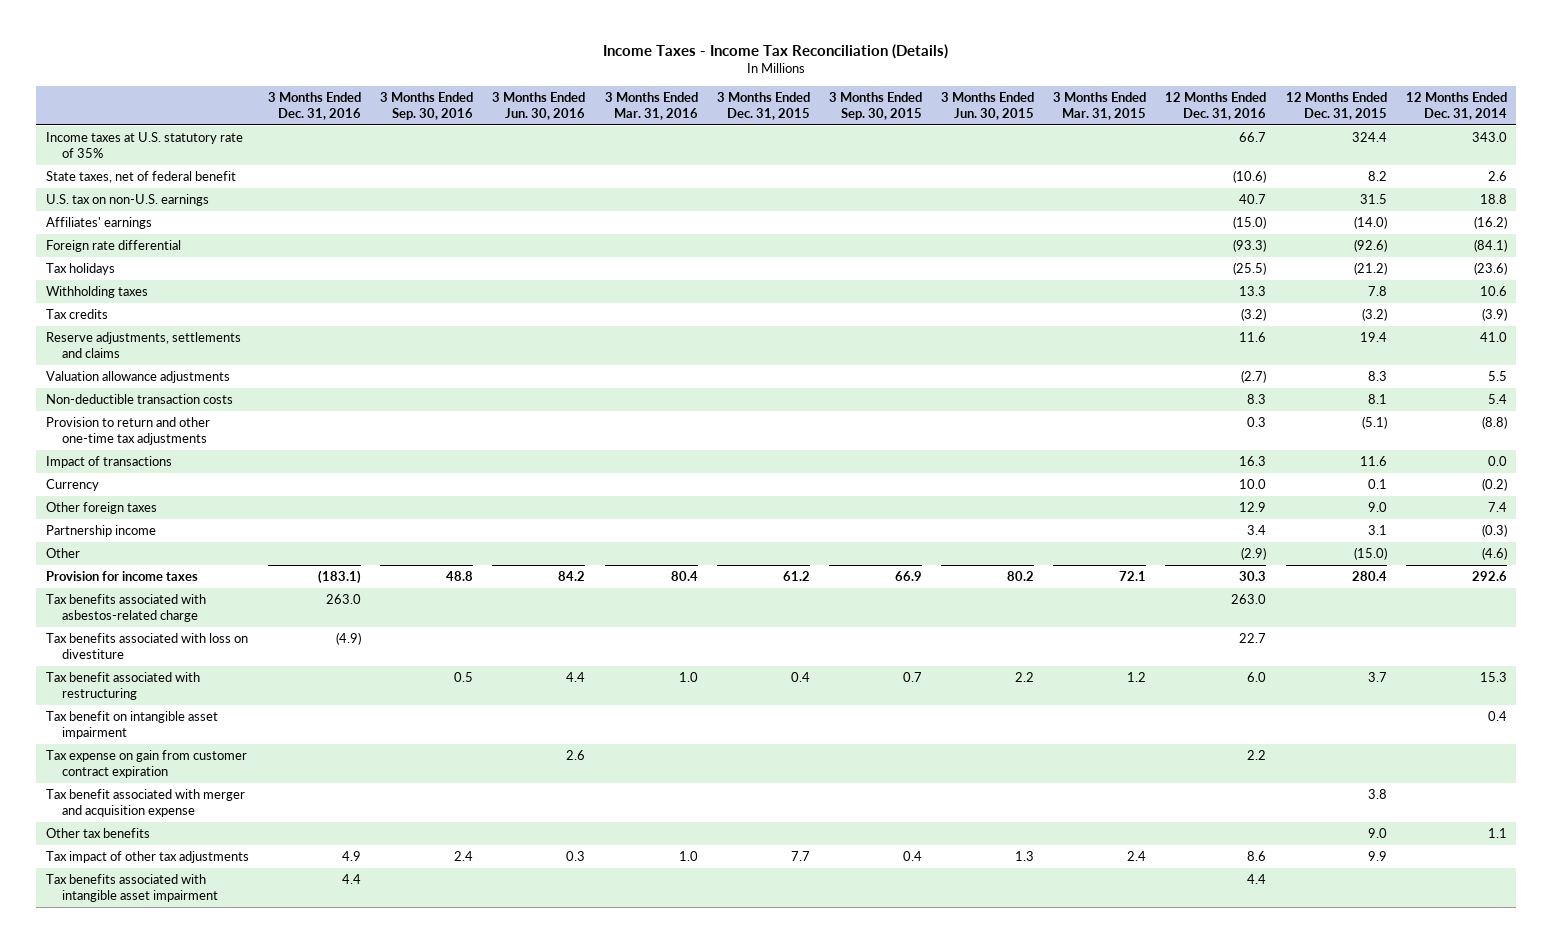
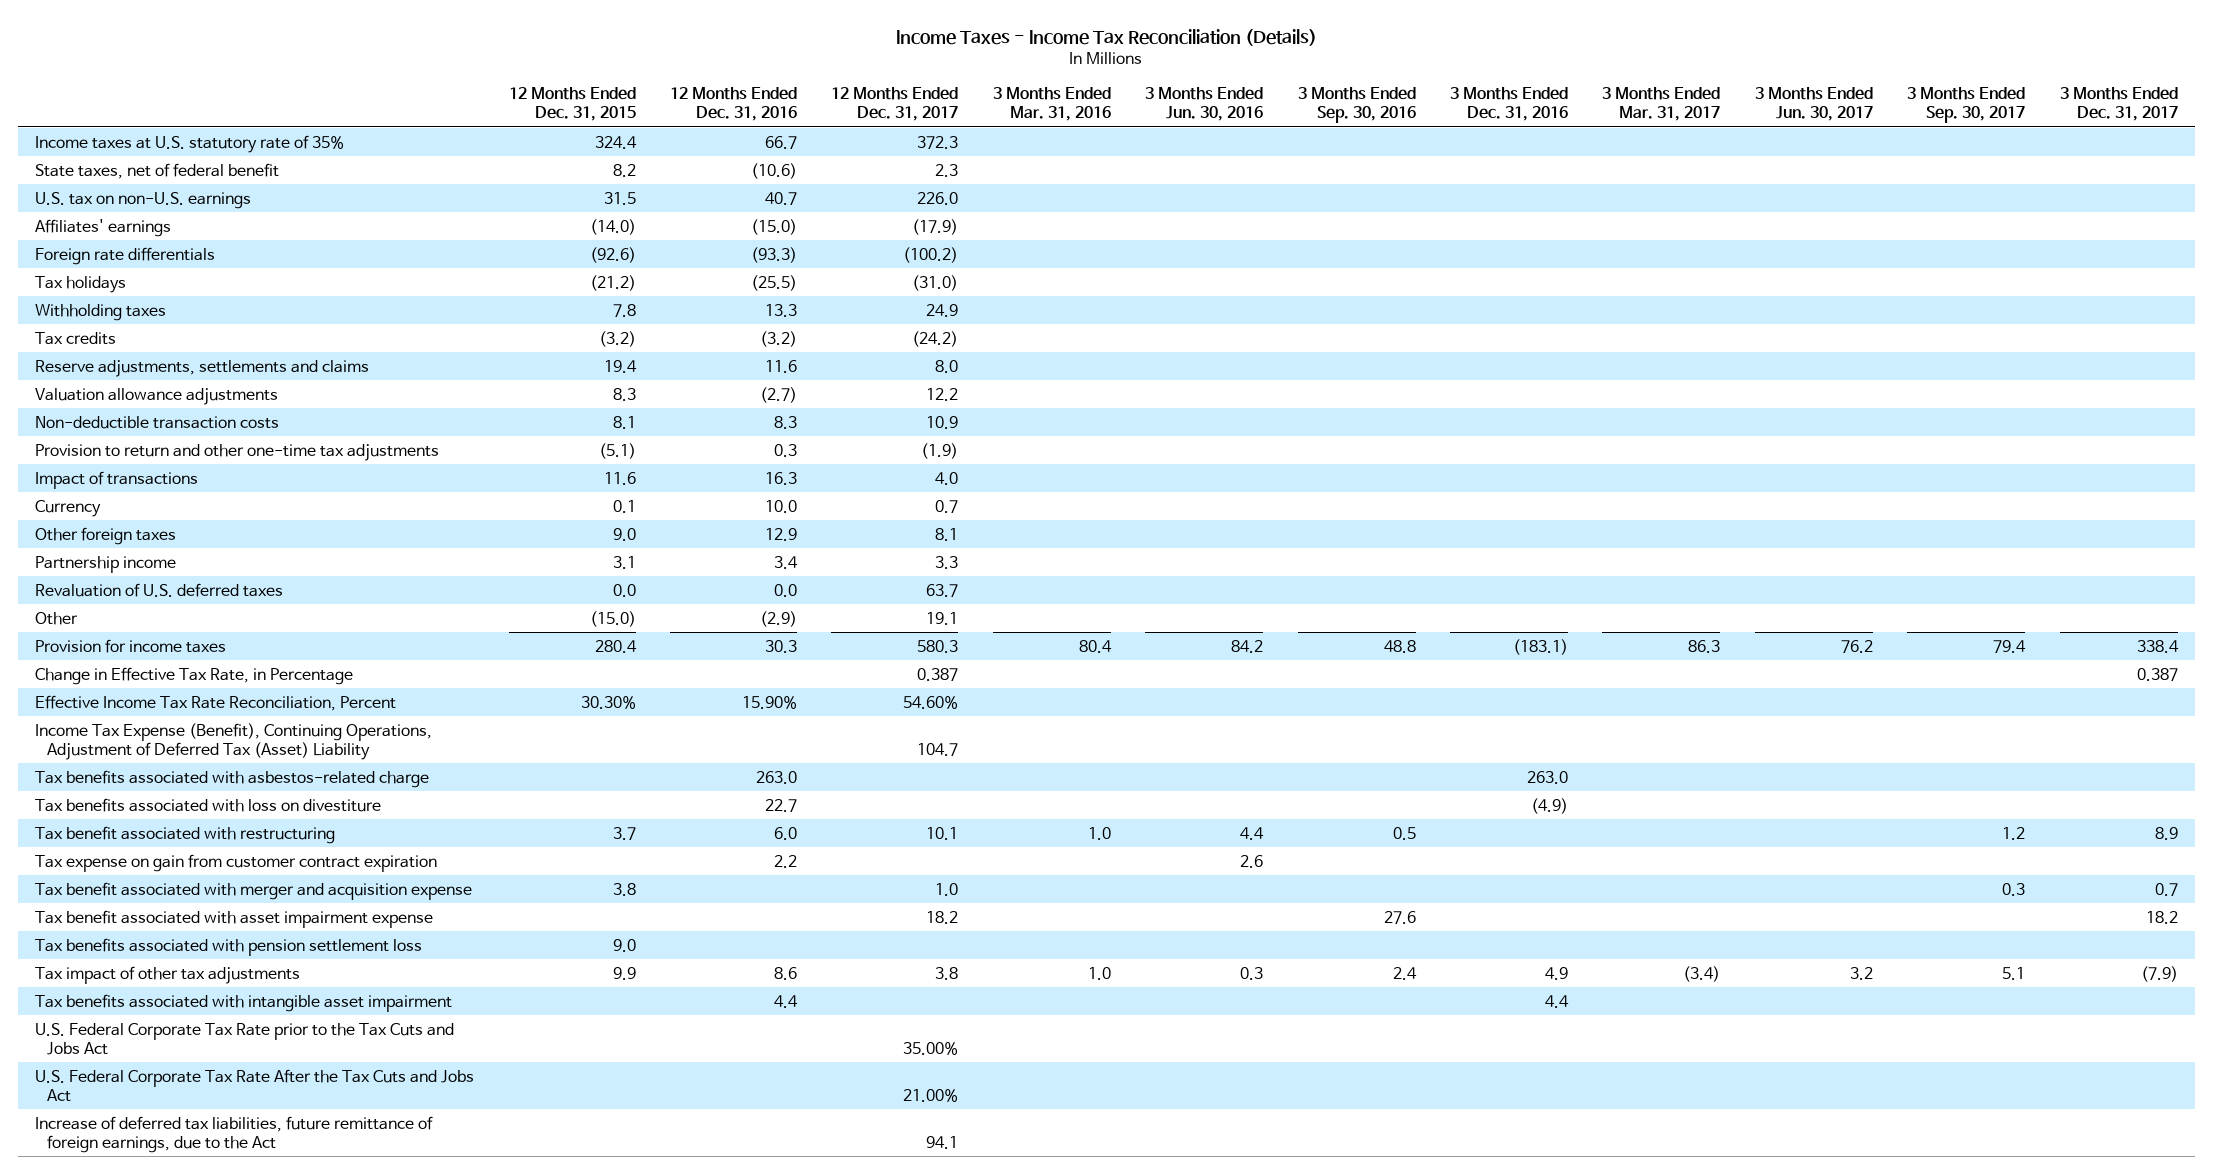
[716,91,810,120] 3 Months Ended Dec. 31, 2015 -> none
[828,91,922,120] 3 Months Ended Sep. 30, 2015 -> none
[941,91,1035,120] 3 Months Ended Jun. 30, 2015 -> none
[1053,91,1147,120] 3 Months Ended Mar. 31, 2015 -> none
[1405,91,1507,120] 12 Months Ended Dec. 31, 2014 -> none
none -> [831,87,959,122] 12 Months Ended Dec. 31, 2017
none -> [1602,87,1721,122] 3 Months Ended Mar. 31, 2017
none -> [1754,87,1873,122] 3 Months Ended Jun. 30, 2017
none -> [1907,87,2026,124] 3 Months Ended Sep. 30, 2017
none -> [2059,87,2178,122] 3 Months Ended Dec. 31, 2017
[45,240,181,253] Foreign rate differential -> [35,246,216,265] Foreign rate differentials
none -> [35,582,284,597] Revaluation of U.S. deferred taxes
none -> [35,666,354,685] Change in Effective Tax Rate, in Percentage
none -> [35,694,397,711] Effective Income Tax Rate Reconciliation, Percent
none -> [35,722,433,760] Income Tax Expense (Benefit), Continuing Operations, Adjustment of Deferred Tax (Asset) Liability
[45,711,218,740] Tax benefit on intangible asset impairment -> none
none -> [35,909,434,928] Tax benefit associated with asset impairment expense
[45,828,150,839] Other tax benefits -> [35,937,423,956] Tax benefits associated with pension settlement loss
none -> [35,1022,455,1055] U.S. Federal Corporate Tax Rate prior to the Tax Cuts and Jobs Act
none -> [35,1068,475,1102] U.S. Federal Corporate Tax Rate After the Tax Cuts and Jobs Act
none -> [35,1115,434,1153] Increase of deferred tax liabilities, future remittance of foreign earnings, due to the Act

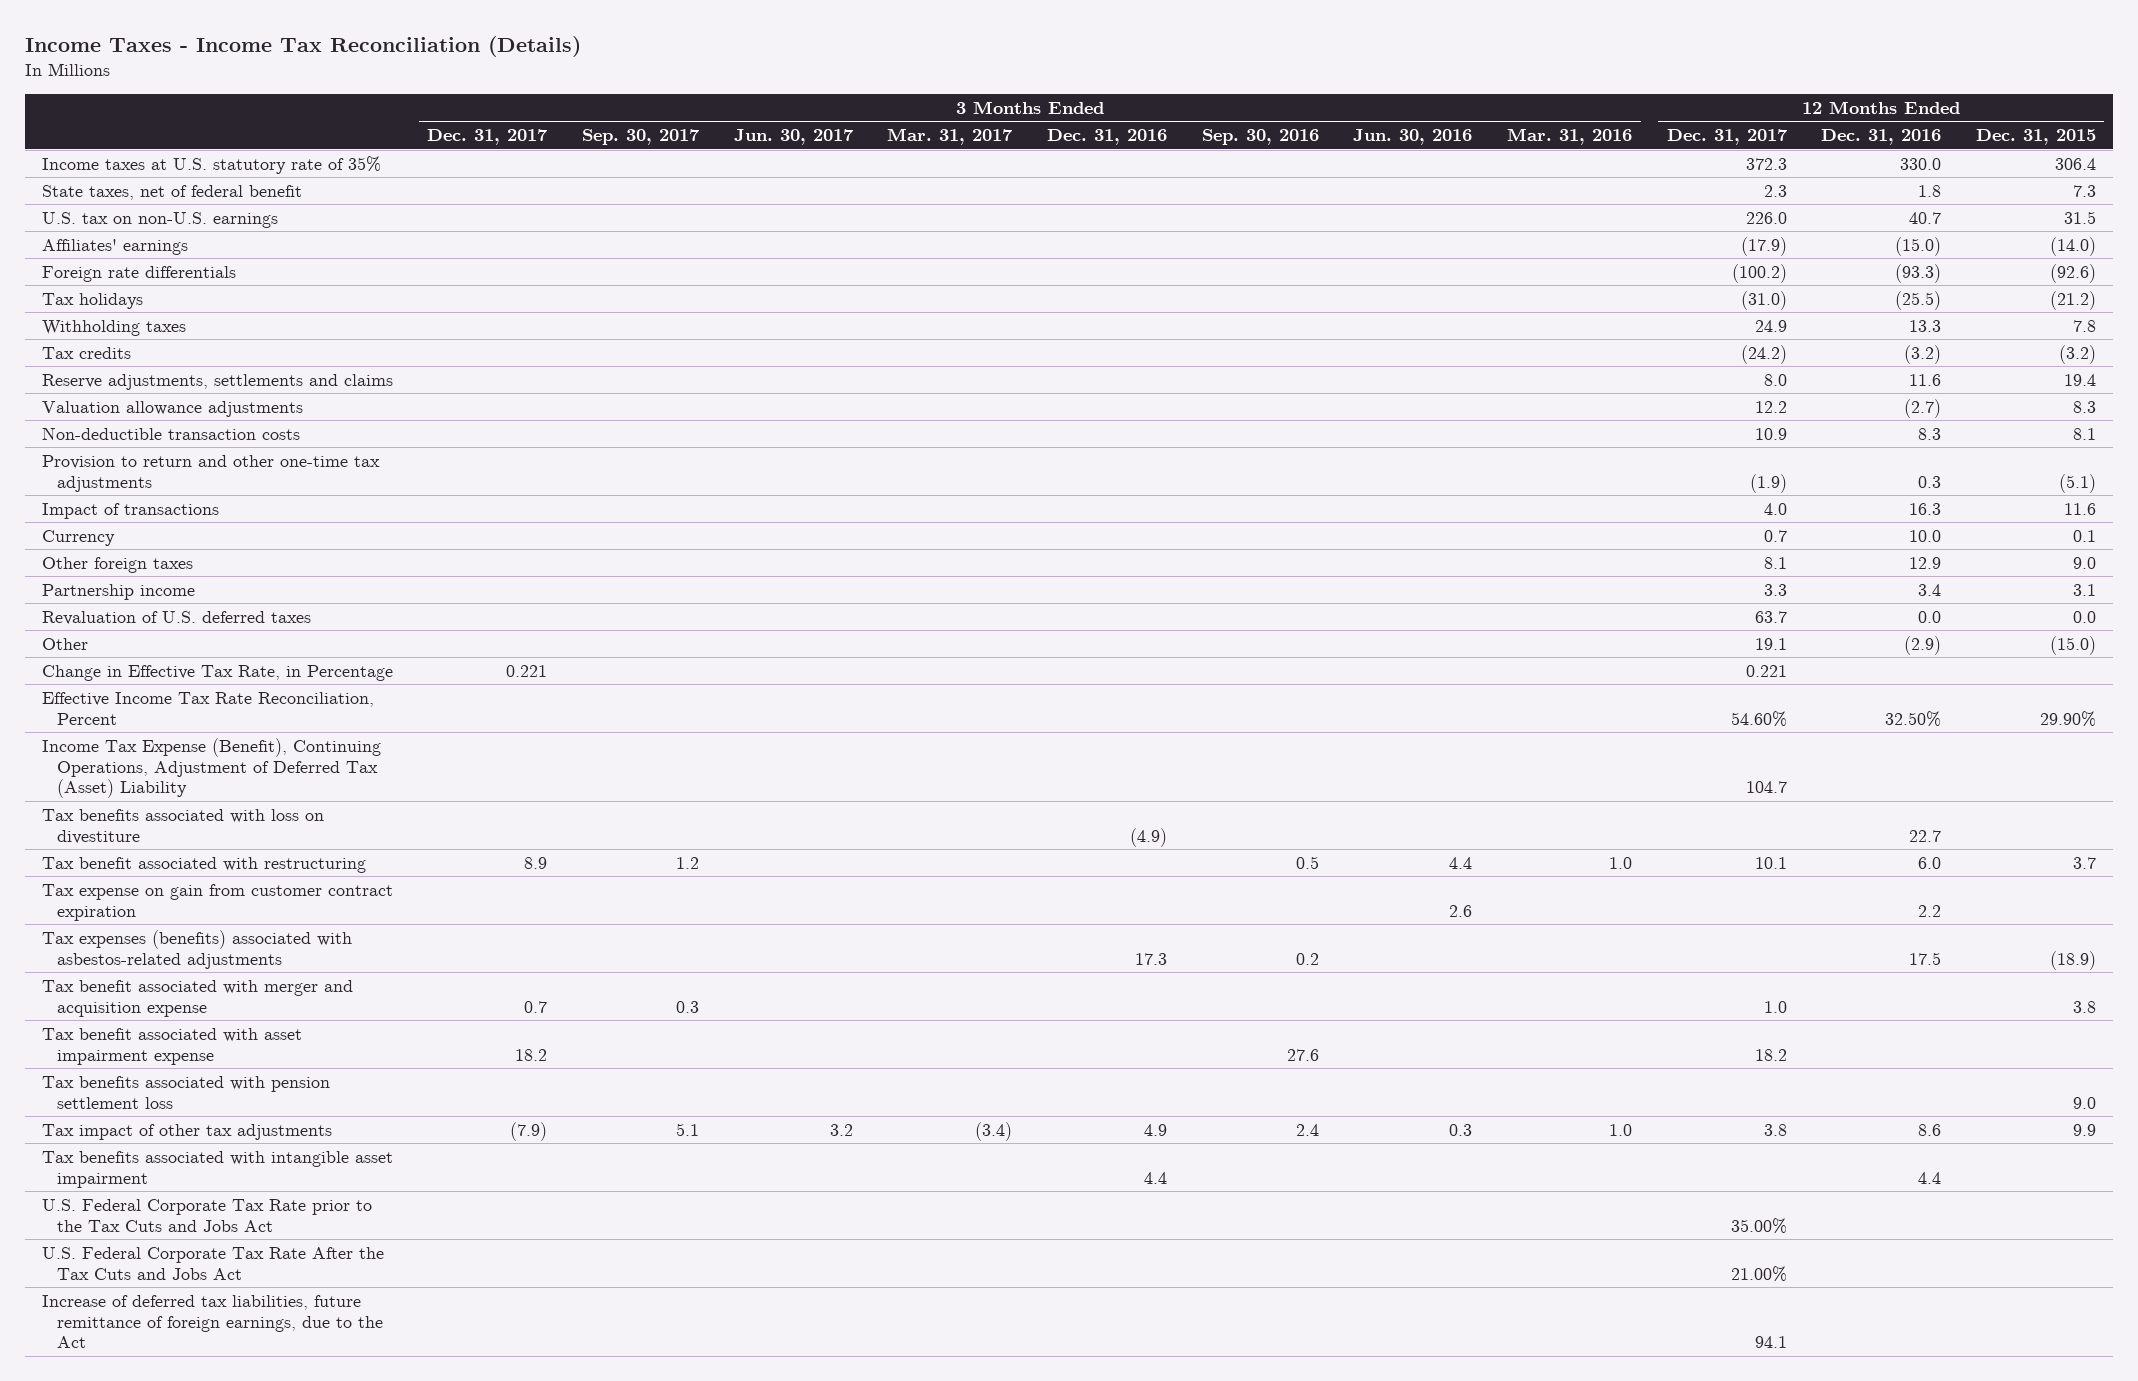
[594,135,637,149] 324.4 -> [2054,157,2096,170] 306.4
[765,135,798,149] 66.7 -> [1900,157,1942,170] 330.0
[612,163,636,177] 8.2 -> [2072,184,2096,197] 7.3
[751,162,798,179] (10.6) -> [1918,184,1942,197] 1.8
[35,638,227,653] Provision for income taxes -> none
[917,667,959,681] 0.387 -> [1745,664,1787,677] 0.221
[2136,667,2178,681] 0.387 -> [506,664,548,677] 0.221
[580,695,636,709] 30.30% -> [2039,710,2096,727] 29.90%
[742,695,798,709] 15.90% -> [1885,710,1942,727] 32.50%
[35,769,430,788] Tax benefits associated with asbestos-related charge -> none
none -> [41,929,352,969] Tax expenses (benefits) associated with asbestos-related adjustments

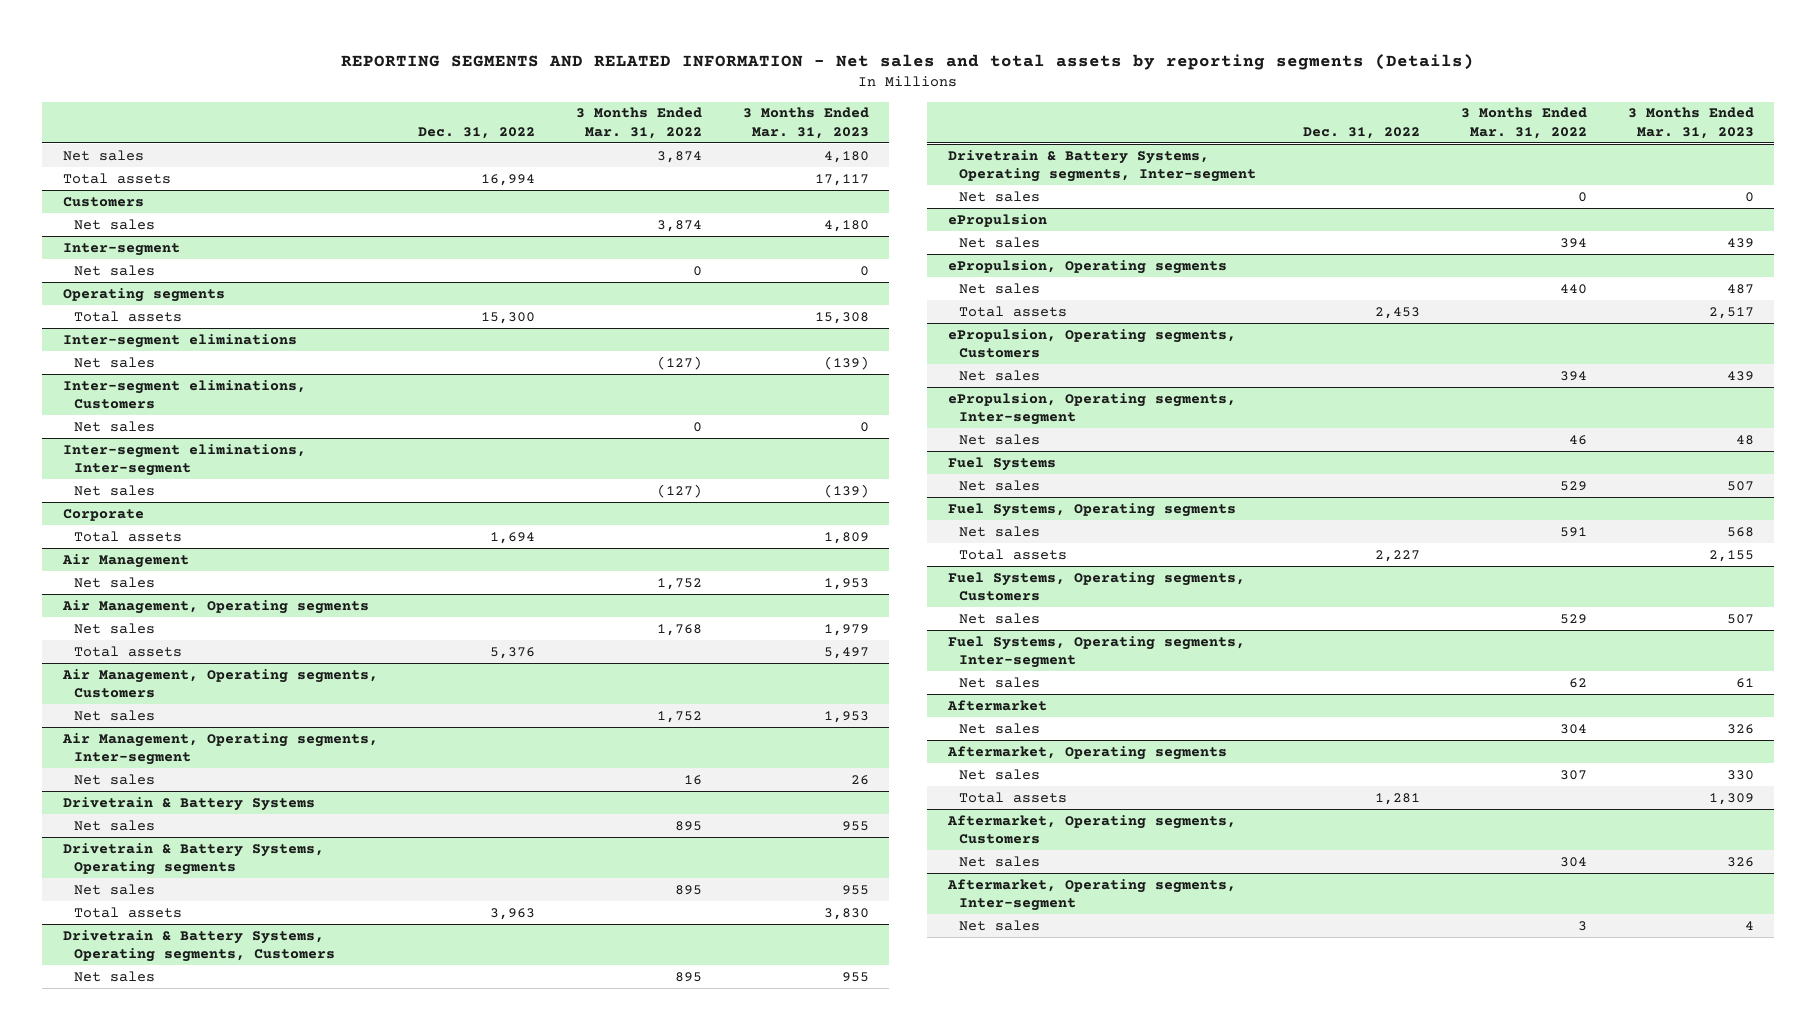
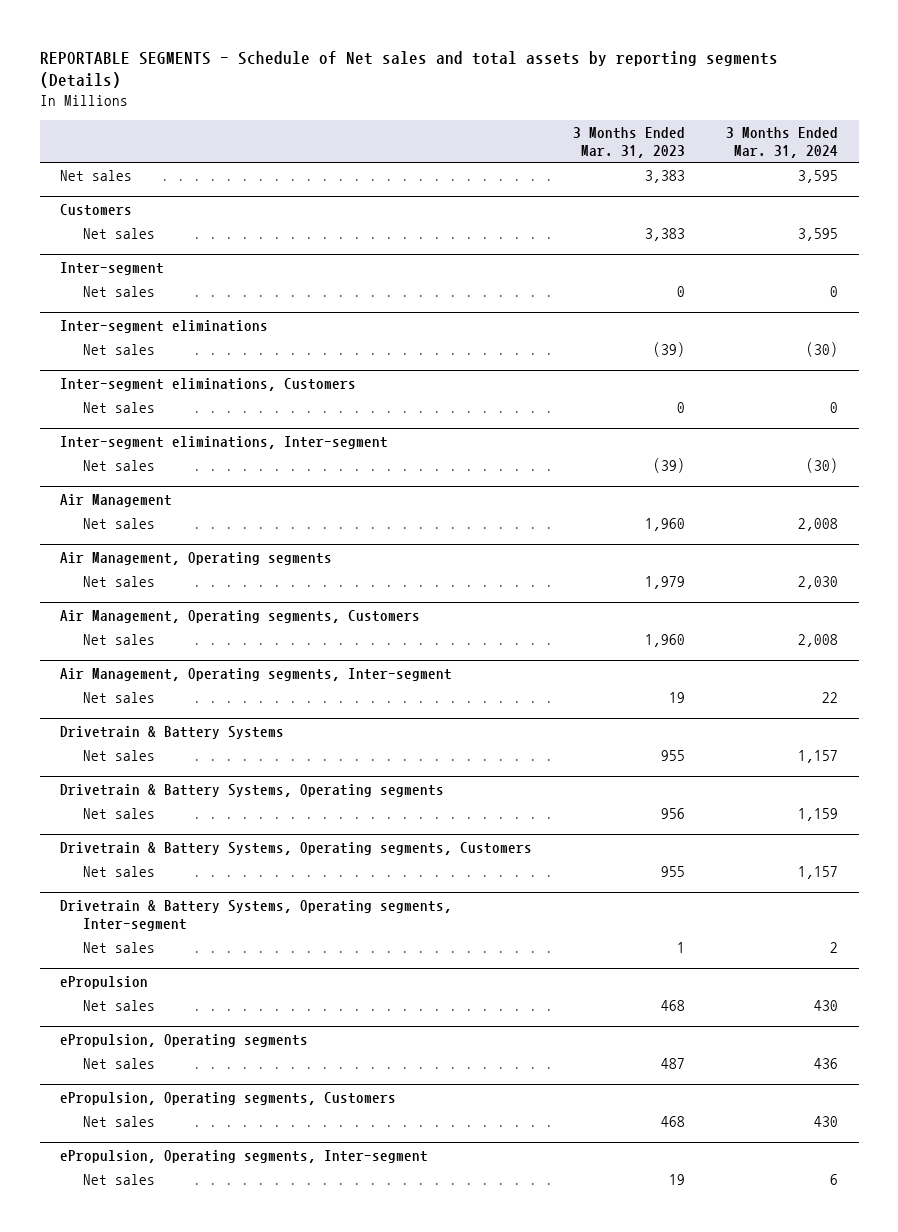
[341,53,1475,70] REPORTING SEGMENTS AND RELATED INFORMATION - Net sales and total assets by reporting segments (Details) -> [39,50,778,89] REPORTABLE SEGMENTS - Schedule of Net sales and total assets by reporting segments (Details)
[418,126,536,139] Dec. 31, 2022 -> none
[576,107,703,139] 3 Months Ended Mar. 31, 2022 -> none
none -> [726,126,839,158] 3 Months Ended Mar. 31, 2024
[62,172,171,184] Total assets -> none
[823,150,869,163] 4,180 -> [645,169,686,183] 3,383
[823,219,869,232] 4,180 -> [645,227,686,241] 3,383
[62,287,225,302] Operating segments -> none
[73,310,182,322] Total assets -> none
[823,355,869,370] (139) -> [653,341,686,357] (39)
[62,508,144,521] Corporate -> none
[73,530,182,542] Total assets -> none
[823,483,869,498] (139) -> [653,457,686,473] (39)
[823,577,869,590] 1,953 -> [645,517,686,531] 1,960
[73,645,182,657] Total assets -> none
[823,710,869,723] 1,953 -> [645,633,686,647] 1,960
[850,774,869,785] 26 -> [669,691,686,703] 19
[73,906,182,918] Total assets -> none
[841,884,869,895] 955 -> [661,807,686,819] 956
[1744,191,1754,202] 0 -> [677,941,686,953] 1
[1726,237,1754,248] 439 -> [661,999,686,1011] 468
[958,305,1067,317] Total assets -> none
[1726,370,1754,381] 439 -> [661,1115,686,1127] 468
[947,456,1056,471] Fuel Systems -> none
[958,479,1040,491] Net sales -> none
[947,502,1236,517] Fuel Systems, Operating segments -> none
[958,525,1040,537] Net sales -> none
[958,548,1067,560] Total assets -> none
[947,571,1245,602] Fuel Systems, Operating segments, Customers -> none
[958,612,1040,624] Net sales -> none
[947,635,1245,669] Fuel Systems, Operating segments, Inter-segment -> none
[958,676,1040,688] Net sales -> none
[946,699,1047,711] Aftermarket -> none
[958,722,1040,734] Net sales -> none
[946,745,1227,760] Aftermarket, Operating segments -> none
[958,768,1040,780] Net sales -> none
[958,791,1067,803] Total assets -> none
[946,814,1236,845] Aftermarket, Operating segments, Customers -> none
[958,855,1040,867] Net sales -> none
[946,878,1236,912] Aftermarket, Operating segments, Inter-segment -> none
[958,919,1040,931] Net sales -> none
[1735,434,1754,445] 48 -> [669,1173,686,1185] 19

